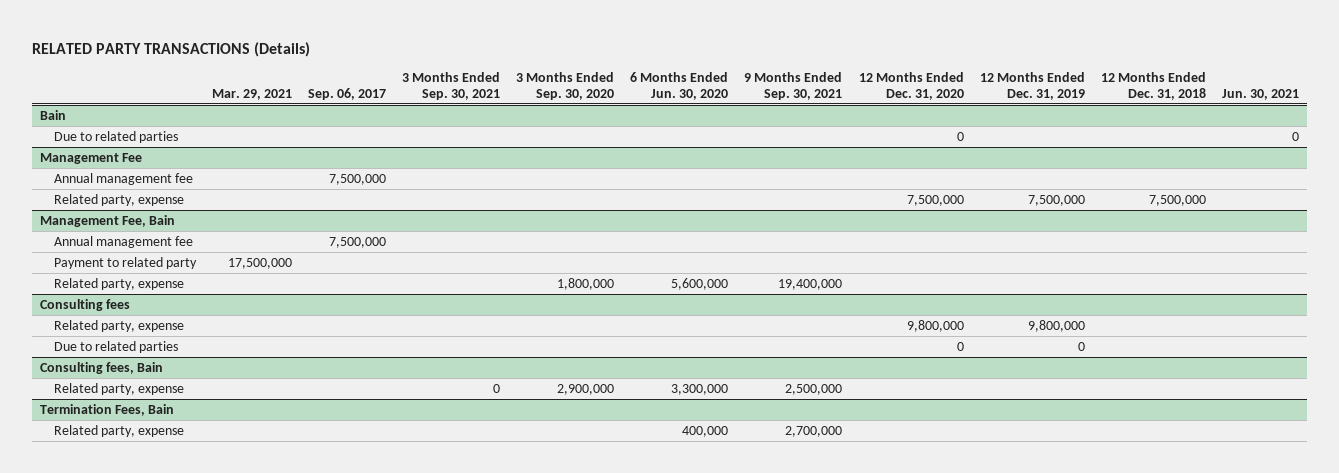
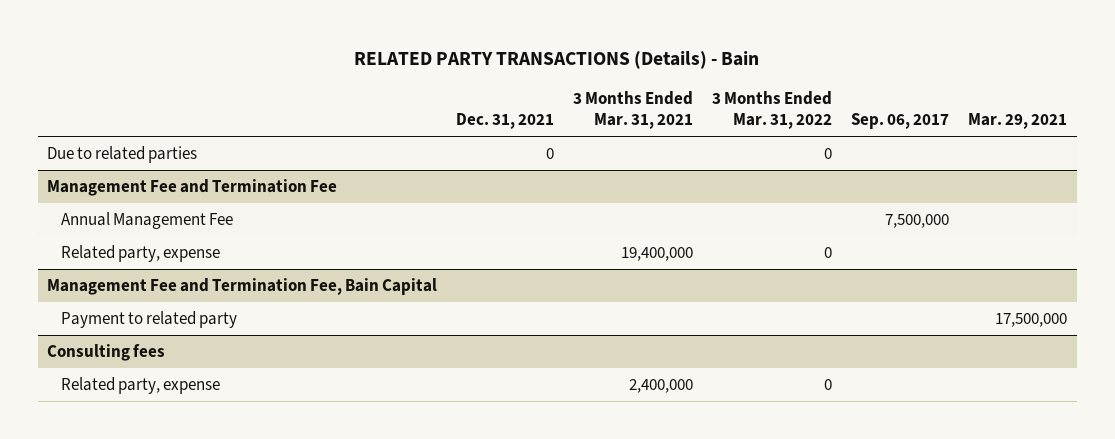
[32,41,311,57] RELATED PARTY TRANSACTIONS (Details) -> [354,50,760,69] RELATED PARTY TRANSACTIONS (Details) - Bain
[402,72,501,100] 3 Months Ended Sep. 30, 2021 -> none
[516,72,615,100] 3 Months Ended Sep. 30, 2020 -> none
[630,72,729,100] 6 Months Ended Jun. 30, 2020 -> none
[744,72,843,100] 9 Months Ended Sep. 30, 2021 -> none
[858,72,964,100] 12 Months Ended Dec. 31, 2020 -> none
[979,72,1085,100] 12 Months Ended Dec. 31, 2019 -> none
[1100,72,1206,100] 12 Months Ended Dec. 31, 2018 -> none
[1222,88,1300,100] Jun. 30, 2021 -> none
none -> [456,113,555,130] Dec. 31, 2021
none -> [573,90,694,130] 3 Months Ended Mar. 31, 2021
none -> [712,90,833,130] 3 Months Ended Mar. 31, 2022
[40,109,67,120] Bain -> none
[53,130,178,143] Due to related parties -> none
[40,152,143,164] Management Fee -> none
[53,172,193,185] Annual management fee -> none
[53,193,184,206] Related party, expense -> none
[53,235,193,248] Annual management fee -> none
none -> [47,146,198,164] Due to related parties
none -> [47,179,338,197] Management Fee and Termination Fee
none -> [61,212,234,230] Annual Management Fee
none -> [61,245,221,263] Related party, expense
[40,214,176,227] Management Fee, Bain -> [47,278,438,296] Management Fee and Termination Fee, Bain Capital
[53,277,184,290] Related party, expense -> none
[53,340,178,353] Due to related parties -> none
[40,361,164,374] Consulting fees, Bain -> none
[53,382,184,395] Related party, expense -> none
[40,403,175,416] Termination Fees, Bain -> none
[53,424,184,437] Related party, expense -> none

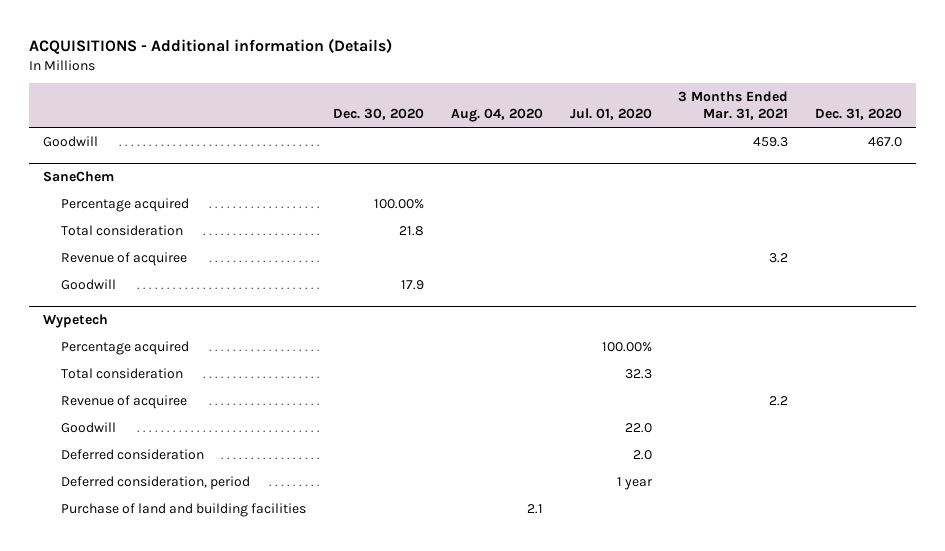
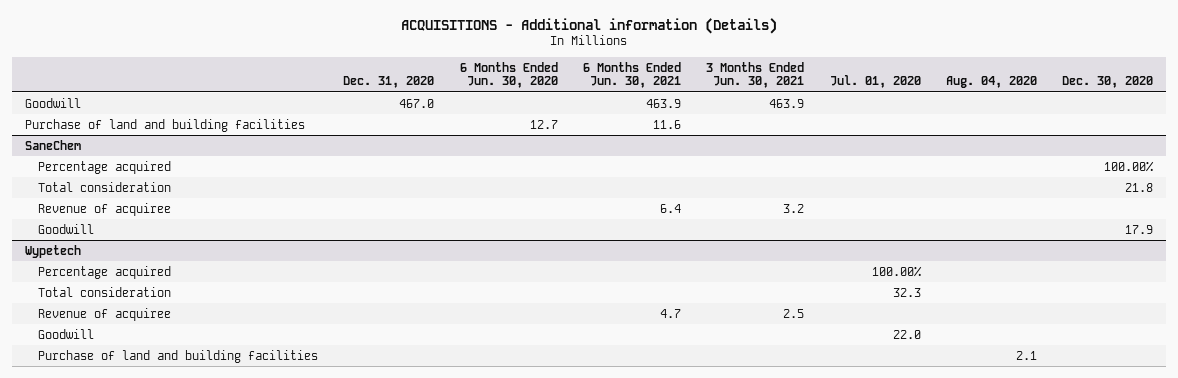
[678,91,789,121] 3 Months Ended Mar. 31, 2021 -> none
none -> [459,61,558,89] 6 Months Ended Jun. 30, 2020
none -> [583,61,682,89] 6 Months Ended Jun. 30, 2021
none -> [706,61,805,89] 3 Months Ended Jun. 30, 2021
none -> [24,118,305,132] Purchase of land and building facilities
[61,448,205,460] Deferred consideration -> none
[61,475,251,490] Deferred consideration, period -> none

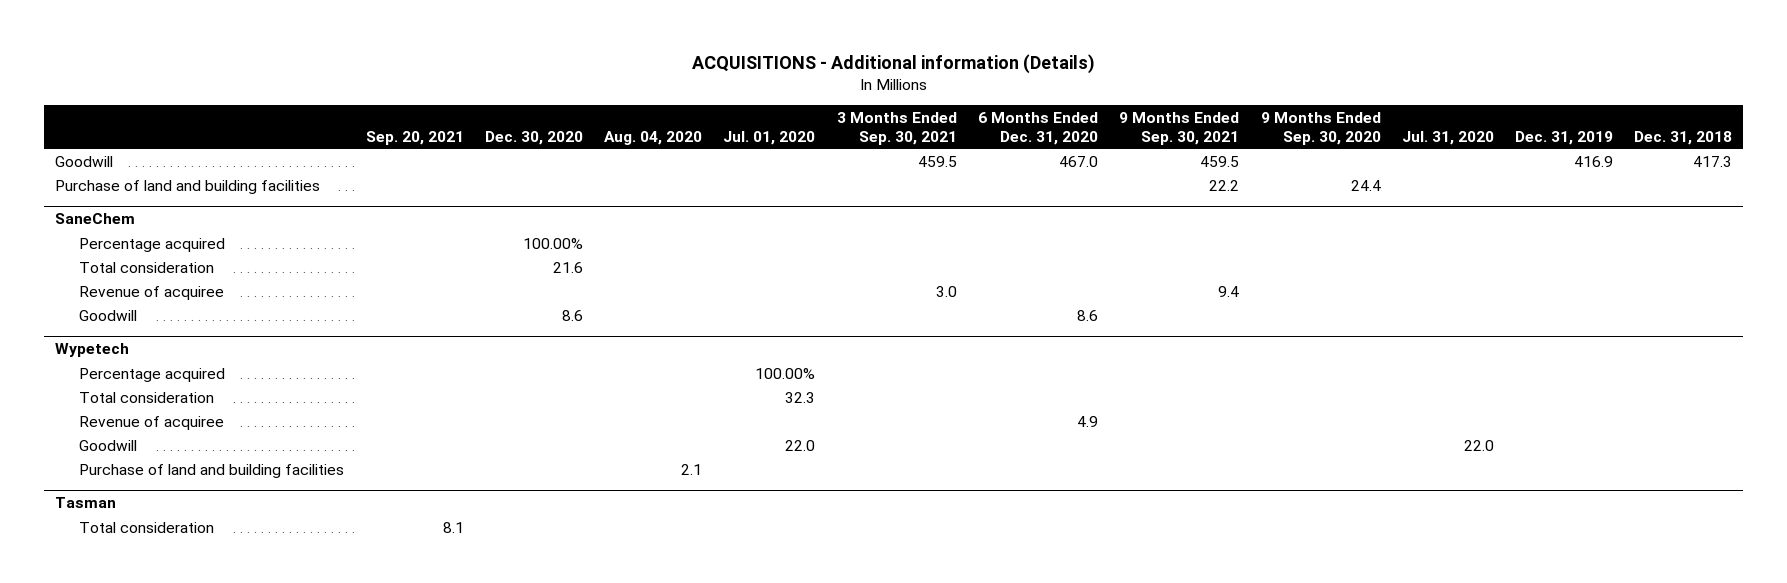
[343,76,435,89] Dec. 31, 2020 -> none
[459,61,558,89] 6 Months Ended Jun. 30, 2020 -> none
[583,61,682,89] 6 Months Ended Jun. 30, 2021 -> none
[706,61,805,89] 3 Months Ended Jun. 30, 2021 -> none
none -> [365,130,464,145] Sep. 20, 2021
none -> [836,111,957,145] 3 Months Ended Sep. 30, 2021
none -> [977,111,1098,145] 6 Months Ended Dec. 31, 2020
none -> [1119,111,1240,145] 9 Months Ended Sep. 30, 2021
none -> [1260,111,1381,145] 9 Months Ended Sep. 30, 2020
none -> [1401,130,1494,145] Jul. 31, 2020
none -> [1515,130,1614,145] Dec. 31, 2019
none -> [1634,130,1733,145] Dec. 31, 2018
[1125,182,1154,192] 21.8 -> [552,261,583,273] 21.6
[1125,224,1154,234] 17.9 -> [561,309,583,321] 8.6
none -> [55,497,117,509] Tasman
none -> [79,521,215,533] Total consideration

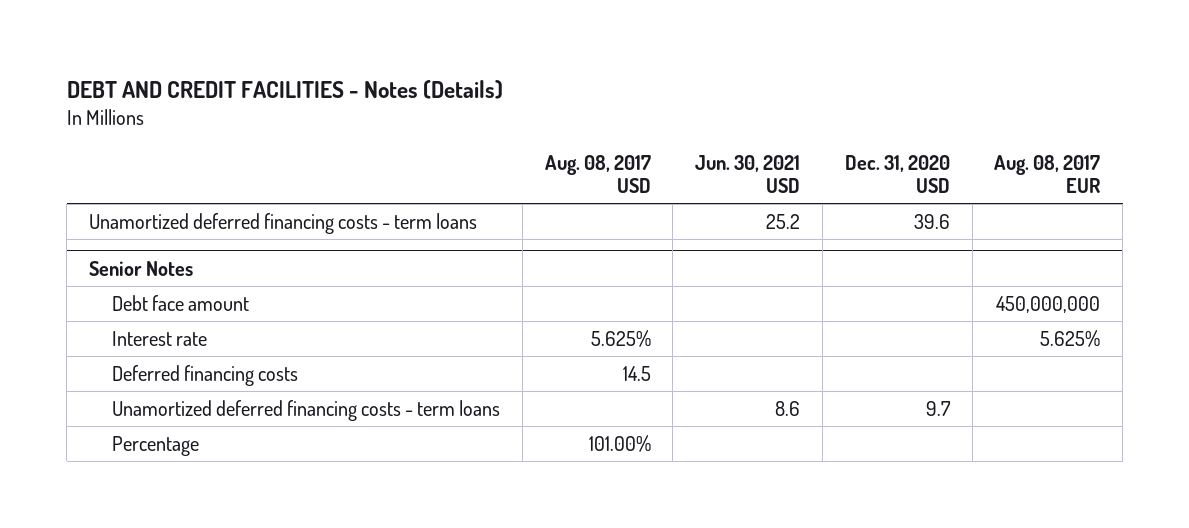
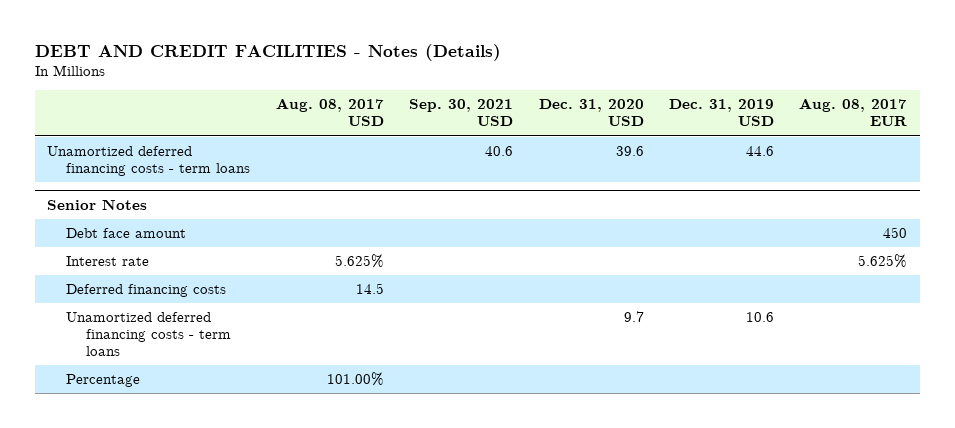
[695,154,801,194] Jun. 30, 2021 USD -> none
none -> [409,99,514,127] Sep. 30, 2021 USD
none -> [669,99,775,127] Dec. 31, 2019 USD
[996,295,1101,313] 450,000,000 -> [883,226,908,238] 450

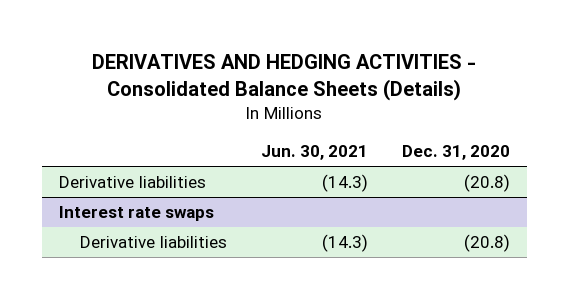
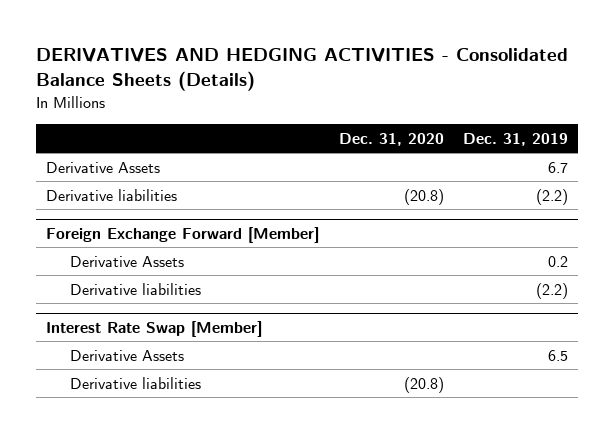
[260,145,368,161] Jun. 30, 2021 -> none
none -> [463,133,569,147] Dec. 31, 2019
none -> [46,161,161,173] Derivative Assets
none -> [46,226,320,243] Foreign Exchange Forward [Member]
none -> [69,255,184,267] Derivative Assets
none -> [69,282,201,295] Derivative liabilities
[58,206,214,222] Interest rate swaps -> [46,320,263,337] Interest Rate Swap [Member]
none -> [69,349,184,361] Derivative Assets

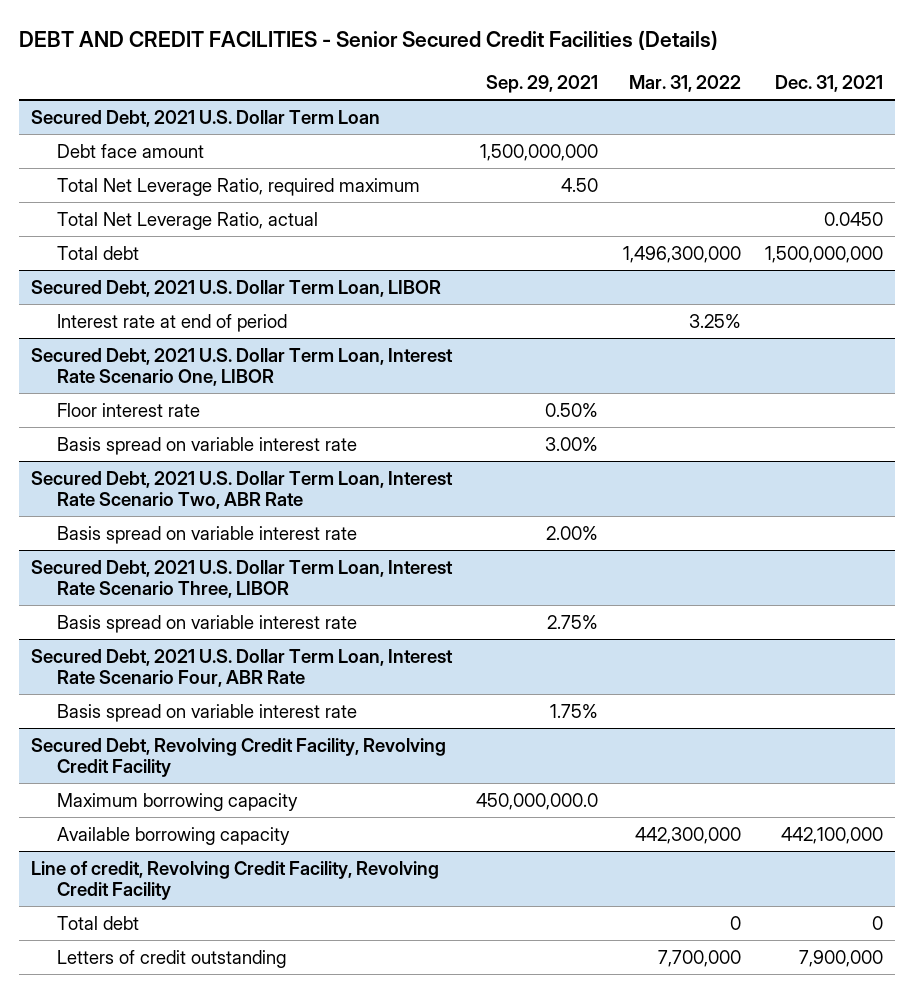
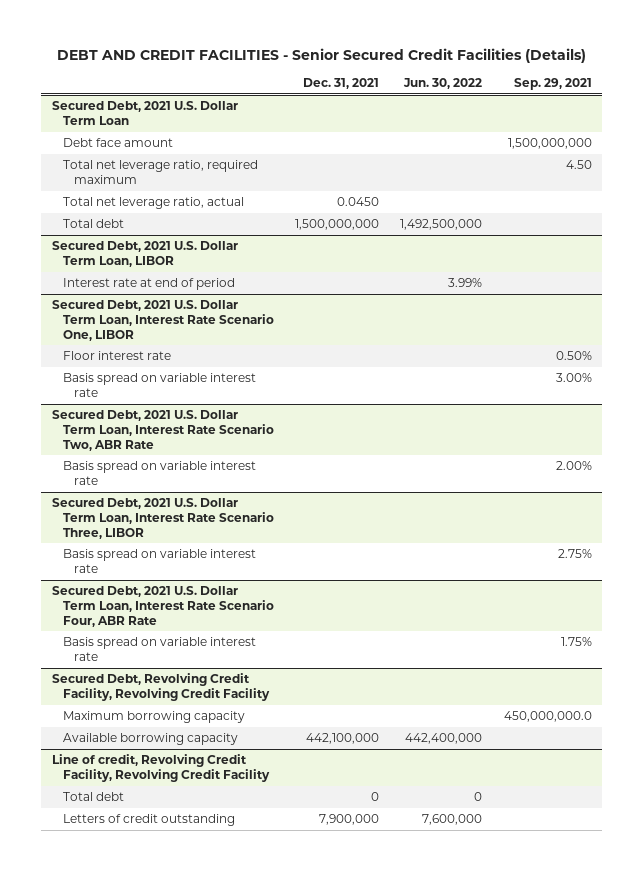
[628,75,741,93] Mar. 31, 2022 -> none
none -> [403,77,483,89] Jun. 30, 2022
[57,177,421,196] Total Net Leverage Ratio, required maximum -> [62,160,258,184] Total net leverage ratio, required maximum
[57,211,319,230] Total Net Leverage Ratio, actual -> [62,197,244,210] Total net leverage ratio, actual

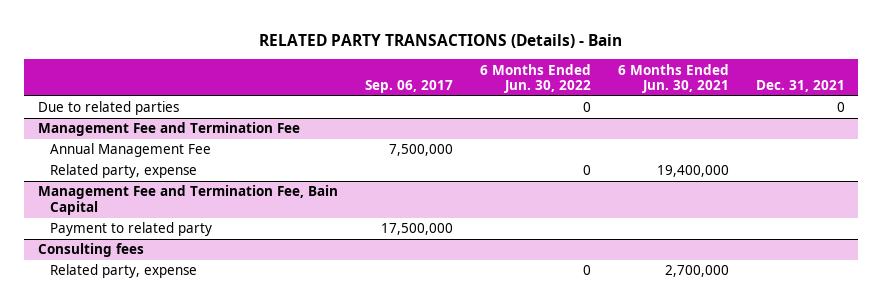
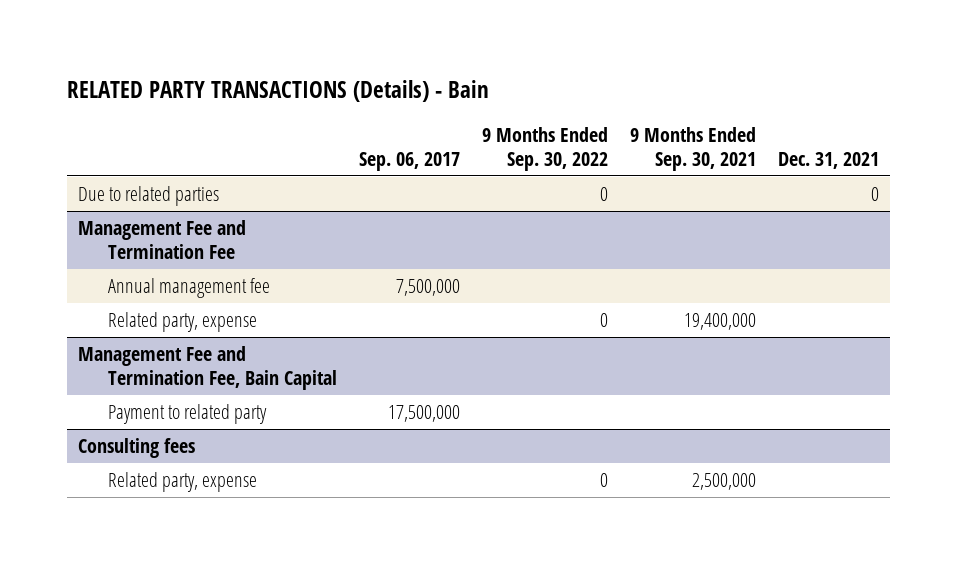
[479,63,591,94] 6 Months Ended Jun. 30, 2022 -> none
[617,63,729,94] 6 Months Ended Jun. 30, 2021 -> none
none -> [481,126,608,171] 9 Months Ended Sep. 30, 2022
none -> [629,126,756,171] 9 Months Ended Sep. 30, 2021
[50,143,212,158] Annual Management Fee -> [107,278,270,299] Annual management fee

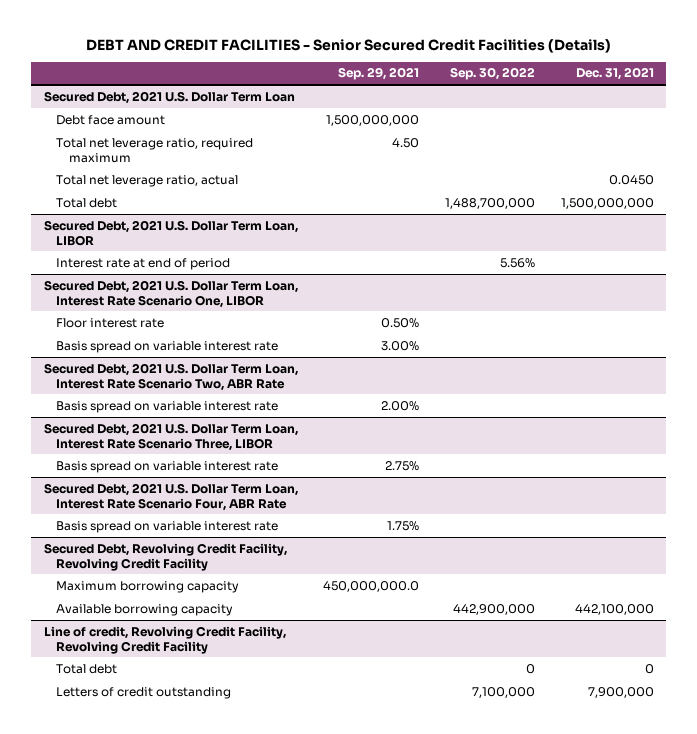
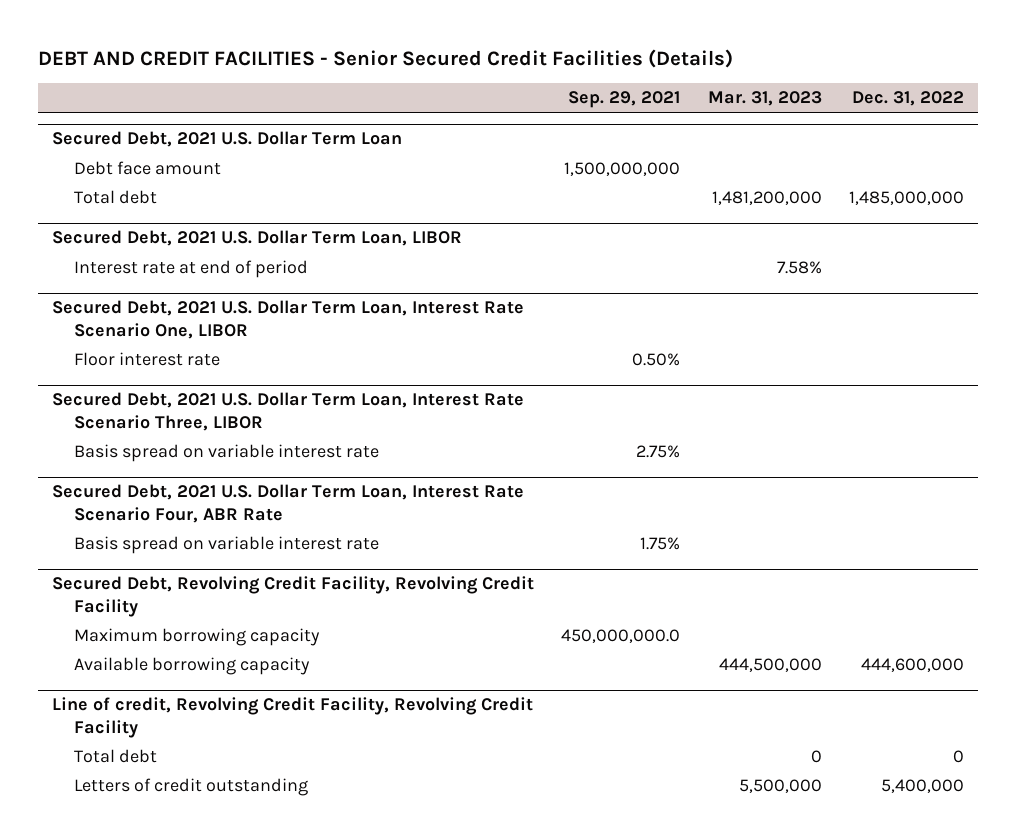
[449,67,535,81] Sep. 30, 2022 -> none
[575,67,654,81] Dec. 31, 2021 -> none
none -> [707,91,822,107] Mar. 31, 2023
none -> [852,91,965,107] Dec. 31, 2022
[56,137,254,163] Total net leverage ratio, required maximum -> none
[56,174,239,187] Total net leverage ratio, actual -> none
[56,340,279,353] Basis spread on variable interest rate -> none
[43,362,298,391] Secured Debt, 2021 U.S. Dollar Term Loan, Interest Rate Scenario Two, ABR Rate -> none
[56,400,279,413] Basis spread on variable interest rate -> none

